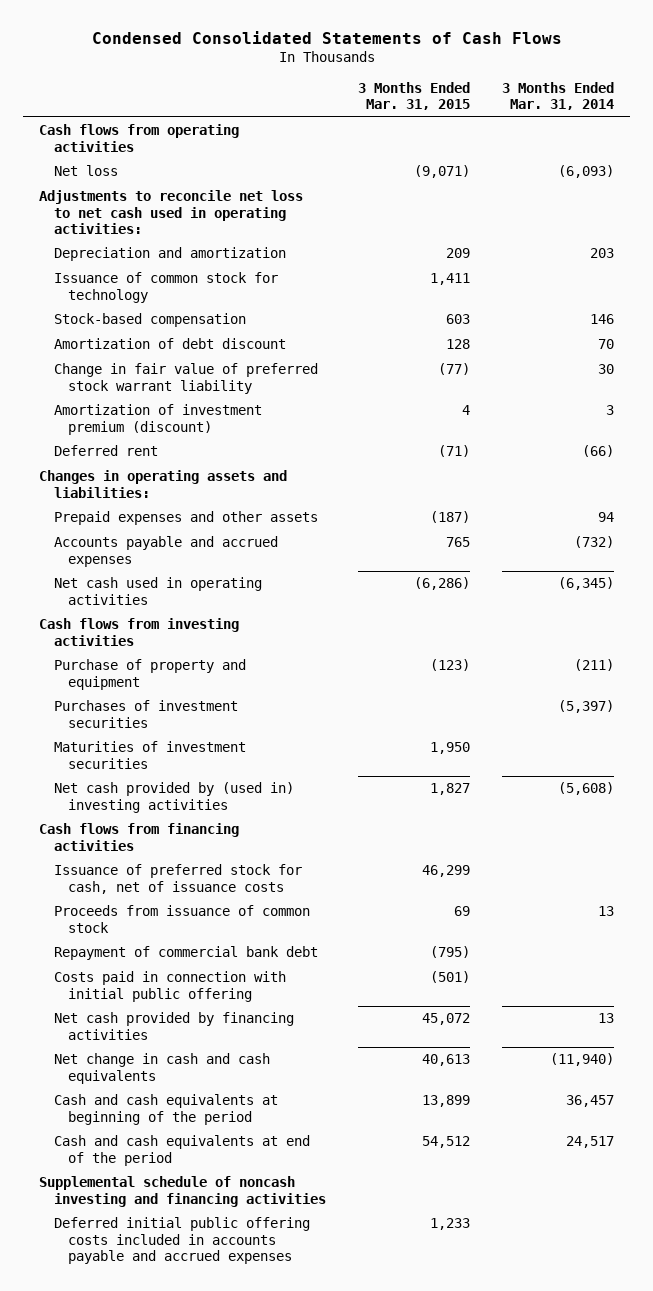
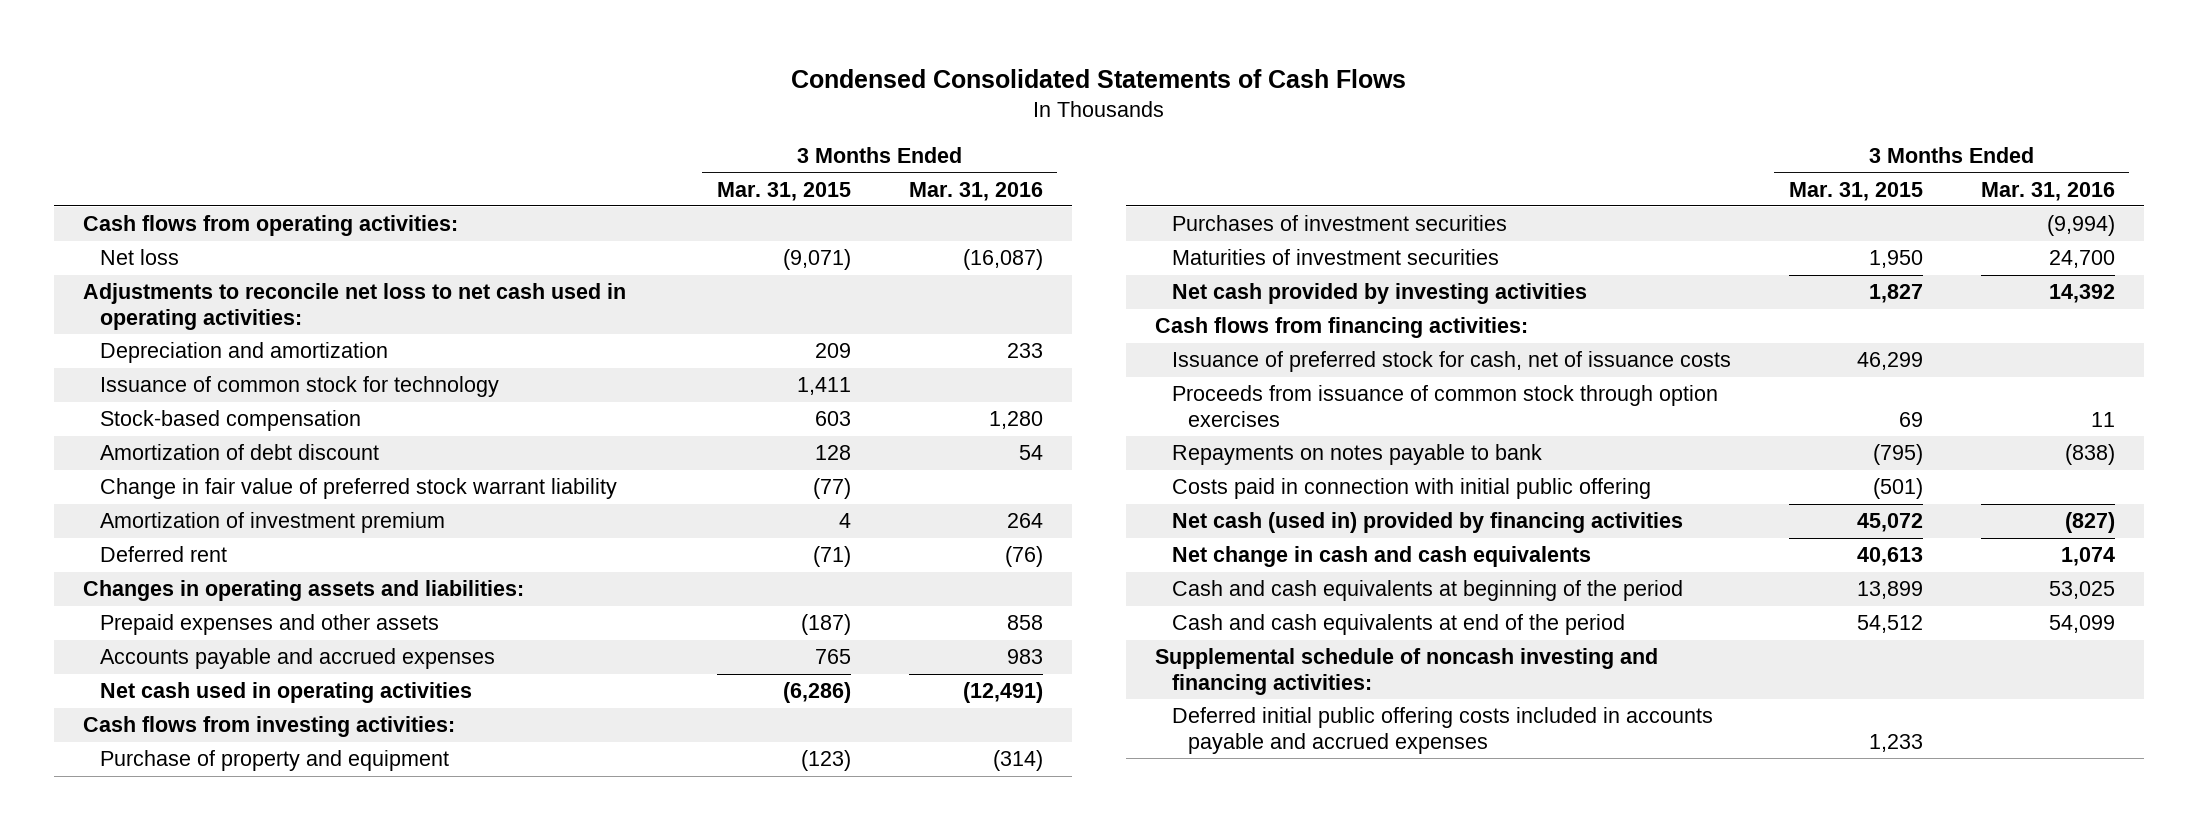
[502,81,615,110] 3 Months Ended Mar. 31, 2014 -> none
none -> [908,181,1043,201] Mar. 31, 2016
[39,124,240,152] Cash flows from operating activities -> [83,215,459,237] Cash flows from operating activities:
[53,404,262,435] Amortization of investment premium (discount) -> [99,512,445,534] Amortization of investment premium
[39,618,240,646] Cash flows from investing activities -> [83,716,456,738] Cash flows from investing activities:
[53,782,294,813] Net cash provided by (used in) investing activities -> [1171,283,1587,305] Net cash provided by investing activities
[39,823,240,851] Cash flows from financing activities -> [1155,317,1529,339] Cash flows from financing activities:
[53,905,310,933] Proceeds from issuance of common stock -> [1171,385,1718,428] Proceeds from issuance of common stock through option exercises
[53,946,318,961] Repayment of commercial bank debt -> [1171,444,1542,466] Repayments on notes payable to bank
[53,1012,294,1040] Net cash provided by financing activities -> [1171,512,1683,534] Net cash (used in) provided by financing activities
[39,1176,326,1207] Supplemental schedule of noncash investing and financing activities -> [1155,648,1659,696] Supplemental schedule of noncash investing and financing activities:

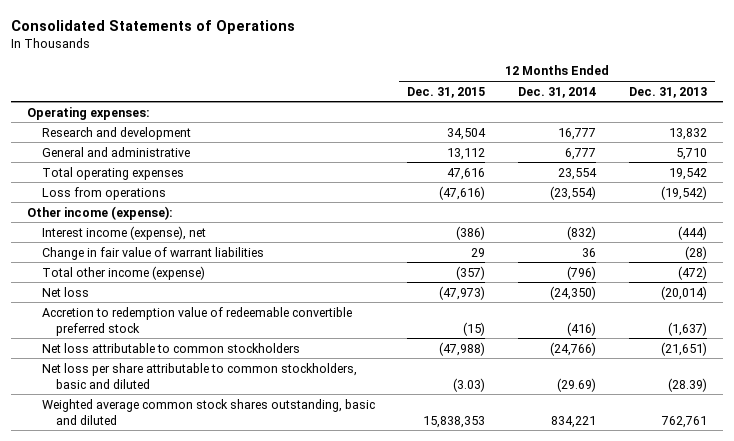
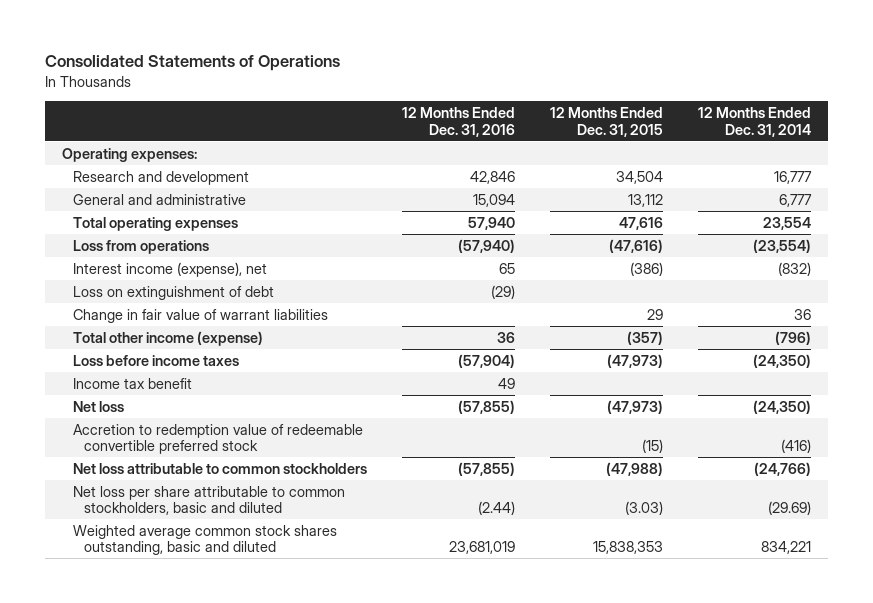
[628,86,707,98] Dec. 31, 2013 -> none
none -> [402,107,516,137] 12 Months Ended Dec. 31, 2016
[27,205,174,220] Other income (expense): -> none
none -> [73,285,275,300] Loss on extinguishment of debt
none -> [73,354,240,366] Loss before income taxes
none -> [73,377,193,389] Income tax benefit

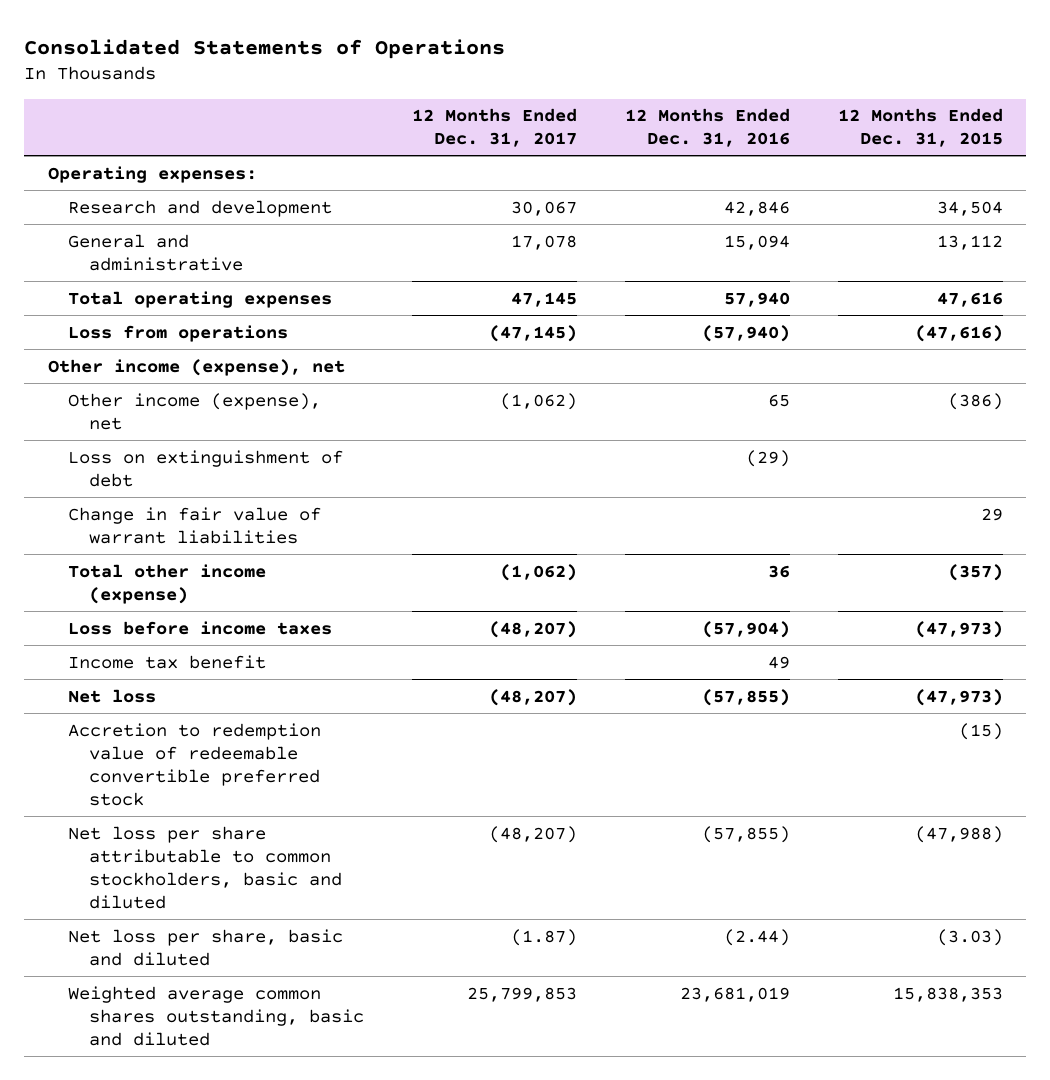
[697,107,811,137] 12 Months Ended Dec. 31, 2014 -> none
none -> [411,108,577,148] 12 Months Ended Dec. 31, 2017
none -> [47,358,345,376] Other income (expense), net
[73,261,268,277] Interest income (expense), net -> [68,392,322,430] Other income (expense), net
[73,462,368,474] Net loss attributable to common stockholders -> none
[478,501,516,516] (2.44) -> [701,825,790,843] (57,855)
[624,501,663,516] (3.03) -> [914,825,1003,843] (47,988)
none -> [68,928,344,966] Net loss per share, basic and diluted
[73,524,338,556] Weighted average common stock shares outstanding, basic and diluted -> [68,985,365,1046] Weighted average common shares outstanding, basic and diluted

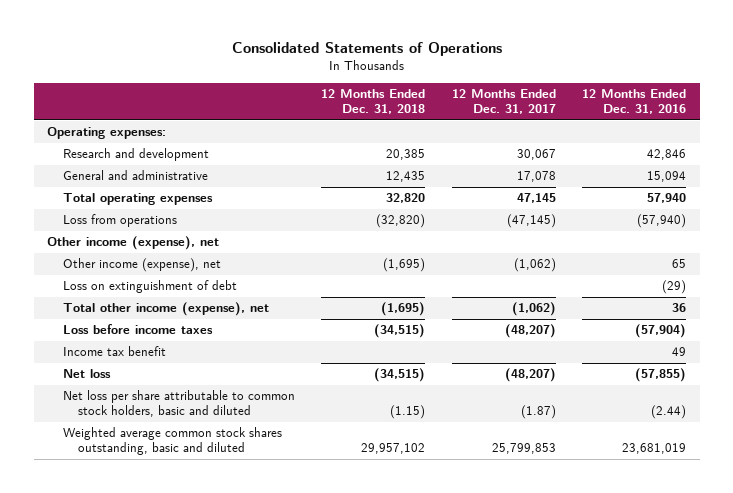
[837,108,1003,148] 12 Months Ended Dec. 31, 2015 -> none
none -> [321,89,426,115] 12 Months Ended Dec. 31, 2018
[68,506,322,544] Change in fair value of warrant liabilities -> none
[68,563,267,604] Total other income (expense) -> [62,302,269,317] Total other income (expense), net
[68,722,322,806] Accretion to redemption value of redeemable convertible preferred stock -> none
[68,825,343,909] Net loss per share attributable to common stockholders, basic and diluted -> none
[68,928,344,966] Net loss per share, basic and diluted -> [62,390,295,418] Net loss per share attributable to common stock holders, basic and diluted
[68,985,365,1046] Weighted average common shares outstanding, basic and diluted -> [62,427,282,456] Weighted average common stock shares outstanding, basic and diluted

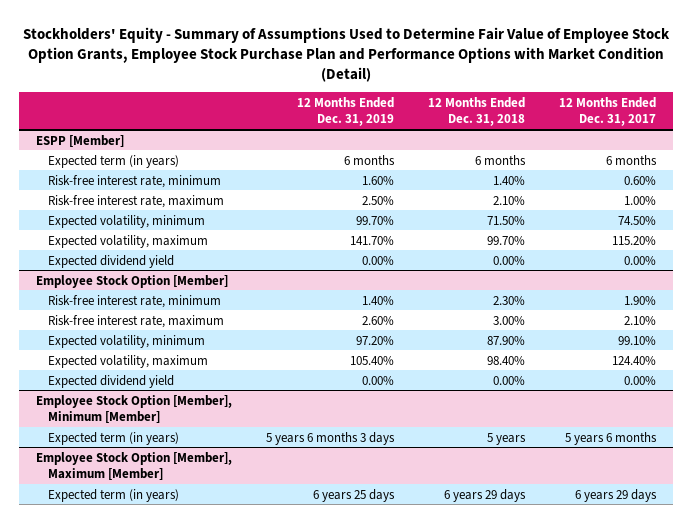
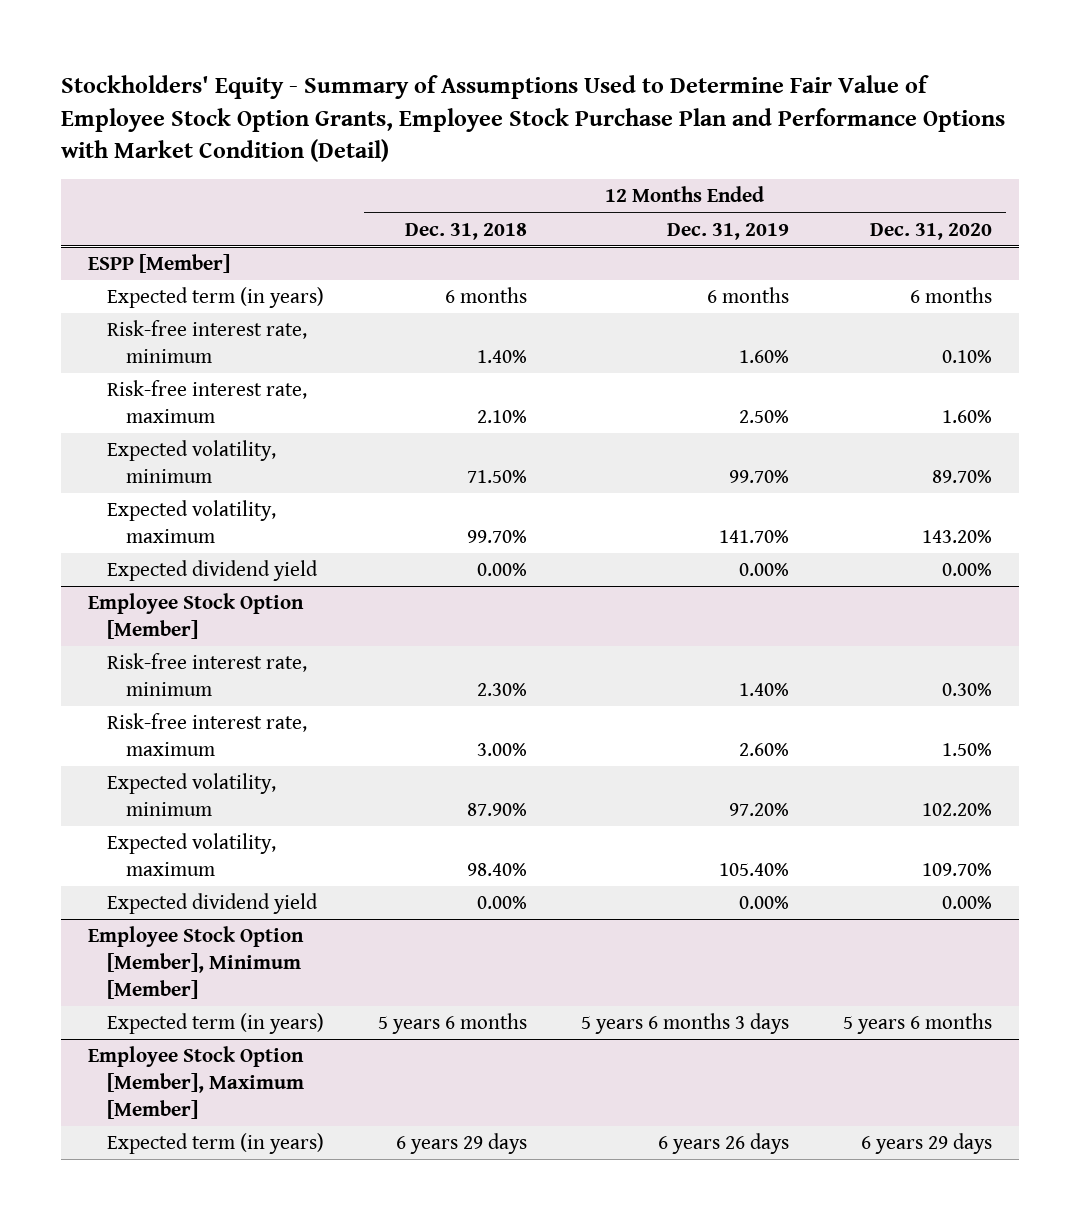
[558,97,656,127] 12 Months Ended Dec. 31, 2017 -> none
none -> [870,222,993,240] Dec. 31, 2020
[486,432,526,445] 5 years -> [377,1013,527,1035] 5 years 6 months
[312,488,395,502] 6 years 25 days -> [657,1133,789,1155] 6 years 26 days

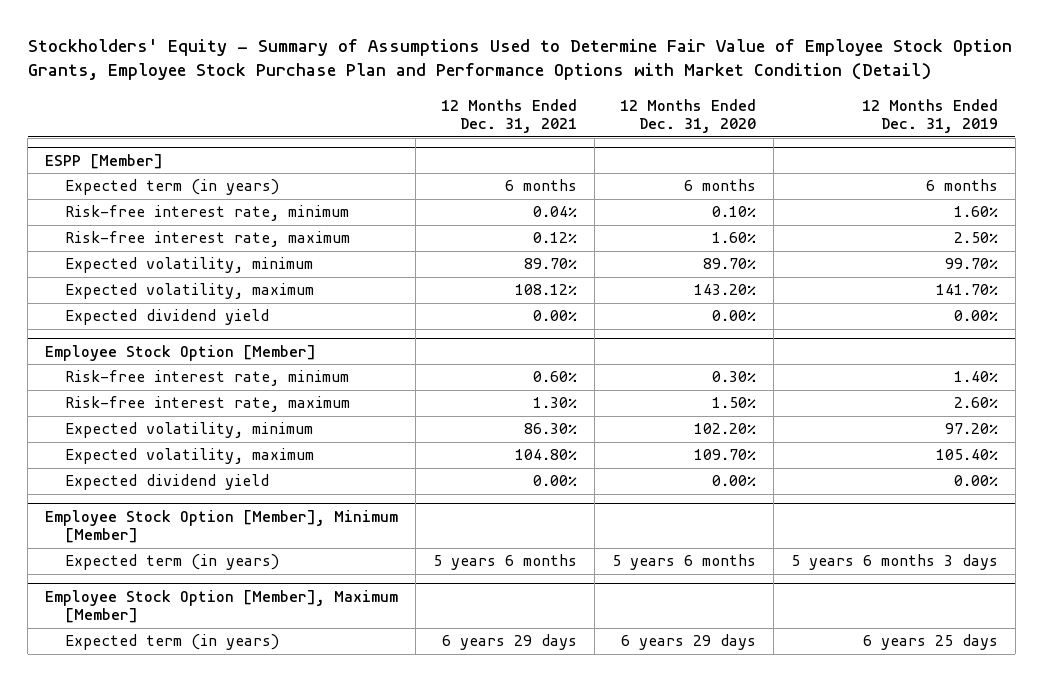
[404,222,527,240] Dec. 31, 2018 -> none
none -> [440,98,577,134] 12 Months Ended Dec. 31, 2021
[657,1133,789,1155] 6 years 26 days -> [862,634,998,651] 6 years 25 days

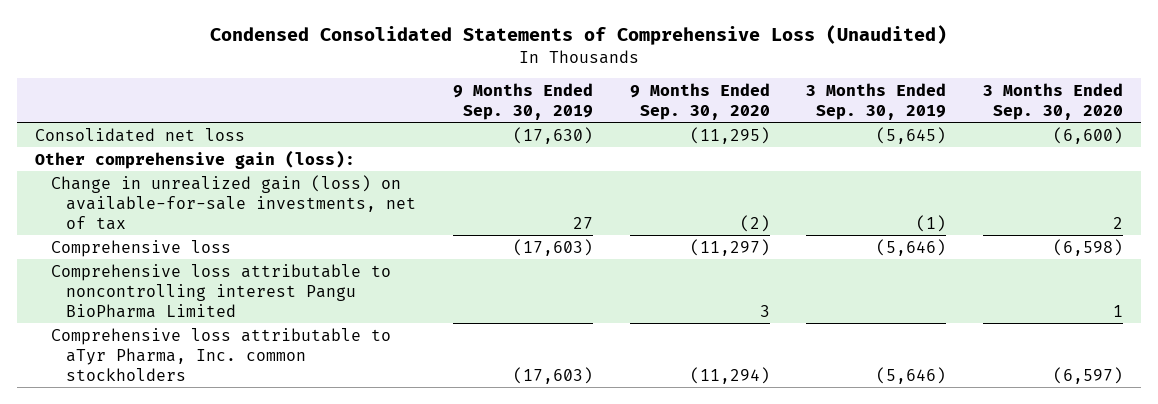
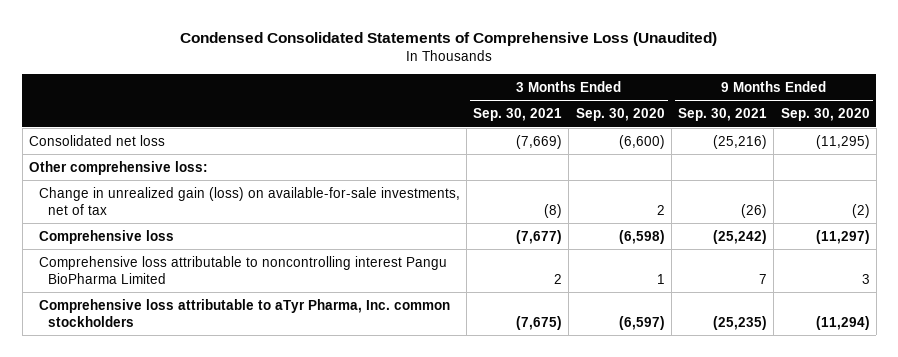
[453,82,594,120] 9 Months Ended Sep. 30, 2019 -> none
[806,82,947,120] 3 Months Ended Sep. 30, 2019 -> none
none -> [473,108,563,122] Sep. 30, 2021
none -> [678,108,768,122] Sep. 30, 2021
[34,149,355,169] Other comprehensive gain (loss): -> [28,160,208,175] Other comprehensive loss:

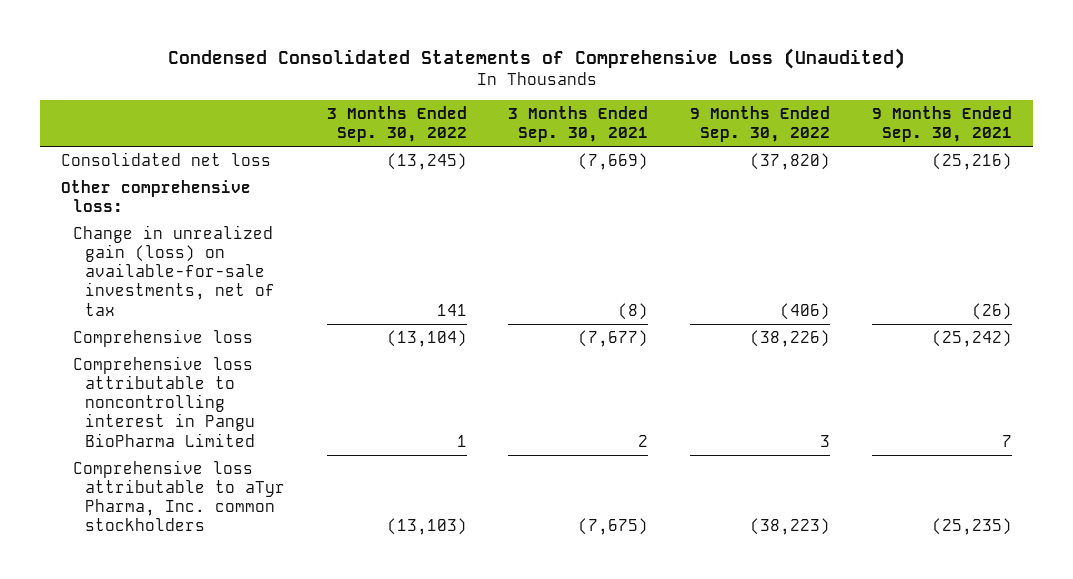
[575,108,665,122] Sep. 30, 2020 -> none
[780,108,870,122] Sep. 30, 2020 -> none
none -> [326,105,467,143] 3 Months Ended Sep. 30, 2022
none -> [690,105,831,143] 9 Months Ended Sep. 30, 2022
[38,255,447,284] Comprehensive loss attributable to noncontrolling interest Pangu BioPharma Limited -> [73,355,255,447] Comprehensive loss attributable to noncontrolling interest in Pangu BioPharma Limited

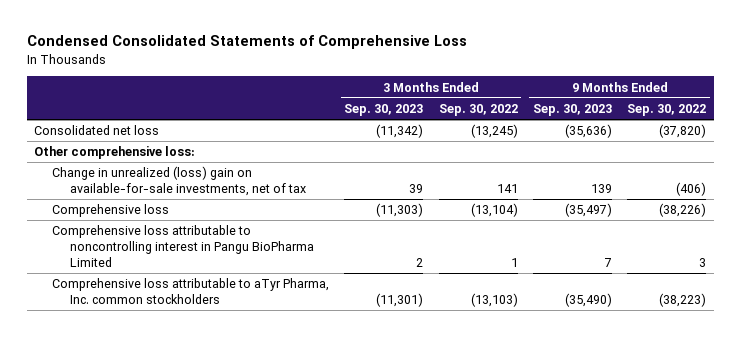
[167,48,905,70] Condensed Consolidated Statements of Comprehensive Loss (Unaudited) -> [26,35,467,50] Condensed Consolidated Statements of Comprehensive Loss
[508,105,649,143] 3 Months Ended Sep. 30, 2021 -> none
[871,105,1012,143] 9 Months Ended Sep. 30, 2021 -> none
none -> [344,103,424,116] Sep. 30, 2023
none -> [532,103,612,116] Sep. 30, 2023
[73,224,275,316] Change in unrealized gain (loss) on available-for-sale investments, net of tax -> [52,166,306,197] Change in unrealized (loss) gain on available-for-sale investments, net of tax

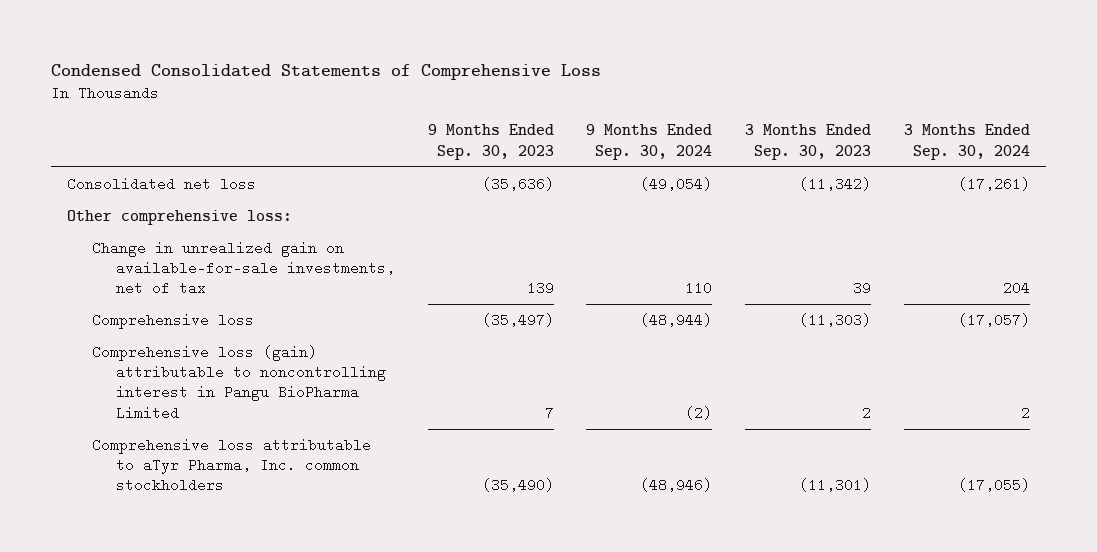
[438,103,518,116] Sep. 30, 2022 -> none
[627,103,707,116] Sep. 30, 2022 -> none
none -> [586,124,713,160] 9 Months Ended Sep. 30, 2024
none -> [903,124,1030,160] 3 Months Ended Sep. 30, 2024
[52,166,306,197] Change in unrealized (loss) gain on available-for-sale investments, net of tax -> [91,240,395,296] Change in unrealized gain on available-for-sale investments, net of tax
[52,225,314,267] Comprehensive loss attributable to noncontrolling interest in Pangu BioPharma Limited -> [91,344,386,420] Comprehensive loss (gain) attributable to noncontrolling interest in Pangu BioPharma Limited

